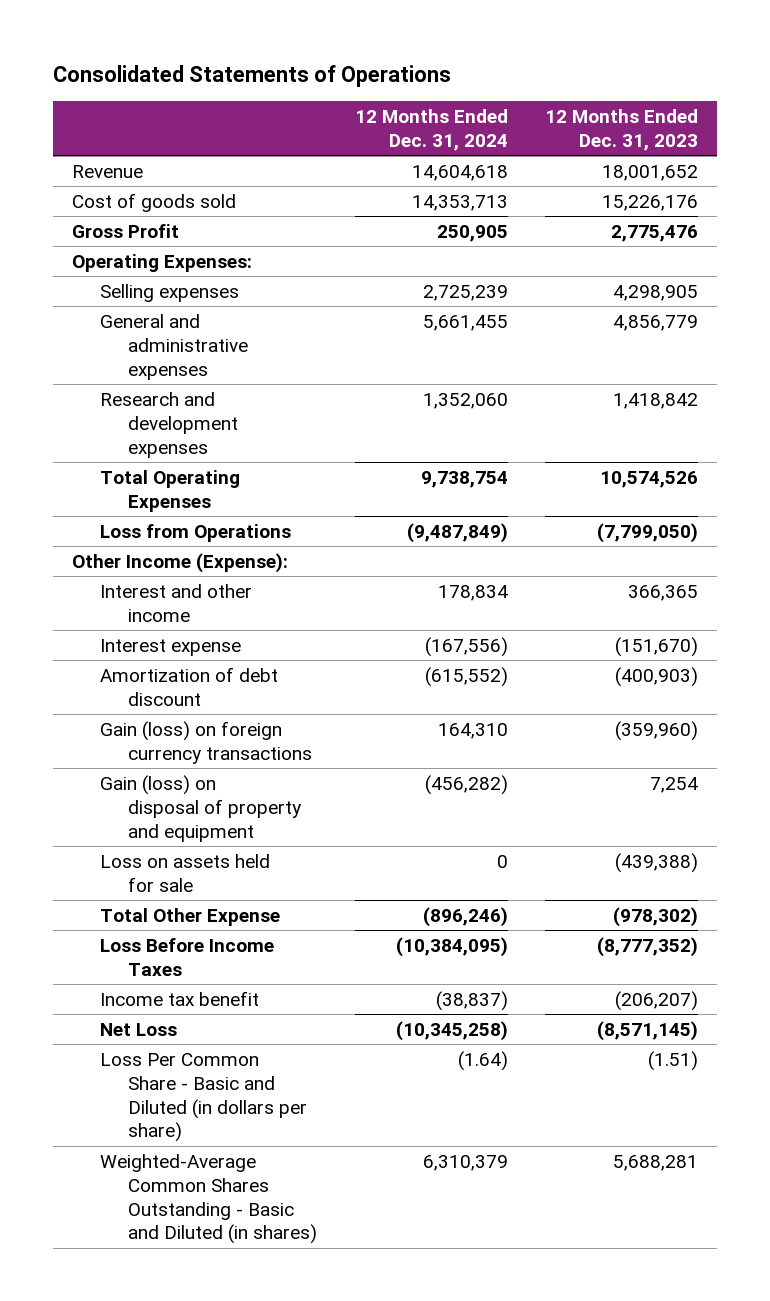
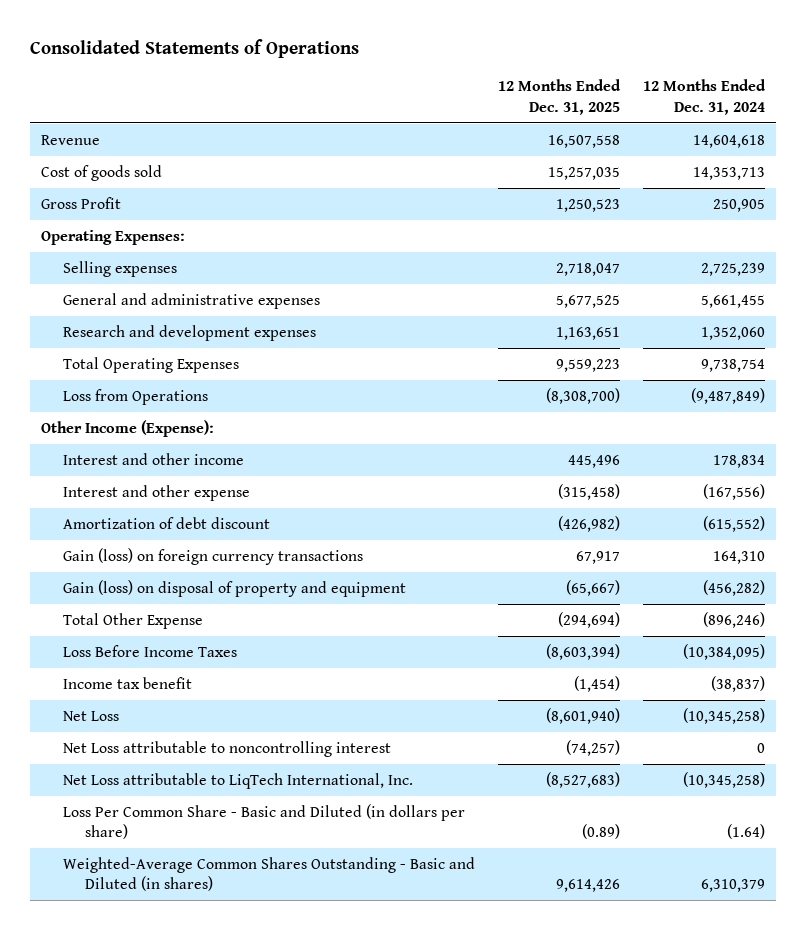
[545,108,699,151] 12 Months Ended Dec. 31, 2023 -> none
none -> [497,79,621,115] 12 Months Ended Dec. 31, 2025
[100,638,242,656] Interest expense -> [63,484,251,501] Interest and other expense
[100,853,271,892] Loss on assets held for sale -> none
none -> [63,740,392,757] Net Loss attributable to noncontrolling interest
none -> [63,772,414,789] Net Loss attributable to LiqTech International, Inc.

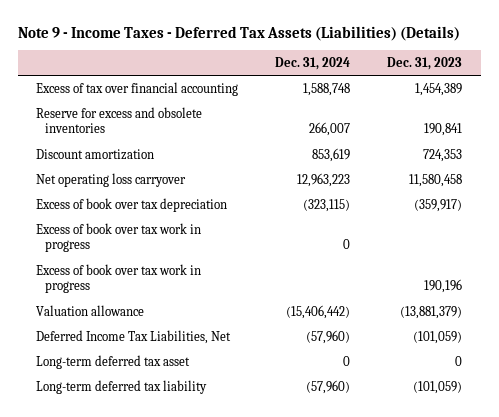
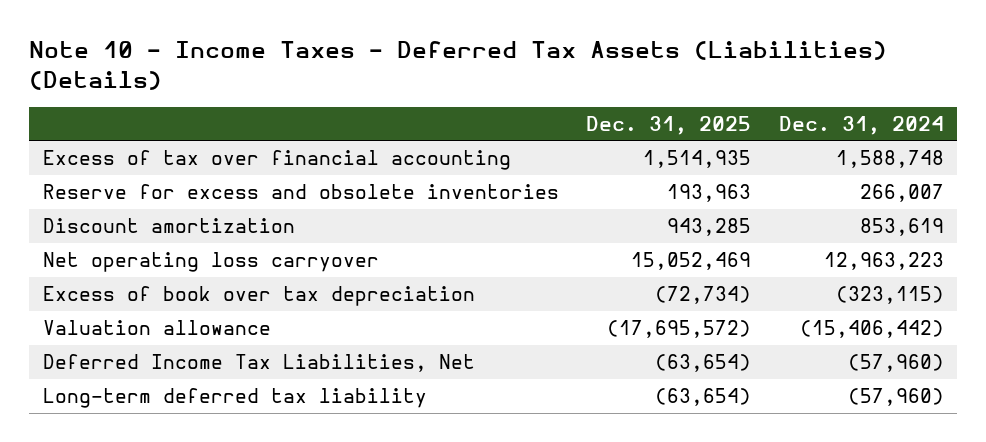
[17,25,460,41] Note 9 - Income Taxes - Deferred Tax Assets (Liabilities) (Details) -> [28,41,887,90] Note 10 - Income Taxes - Deferred Tax Assets (Liabilities) (Details)
[387,56,463,70] Dec. 31, 2023 -> none
none -> [586,115,752,135] Dec. 31, 2025
[36,222,202,253] Excess of book over tax work in progress -> none
[36,263,202,294] Excess of book over tax work in progress -> none
[36,354,191,369] Long-term deferred tax asset -> none

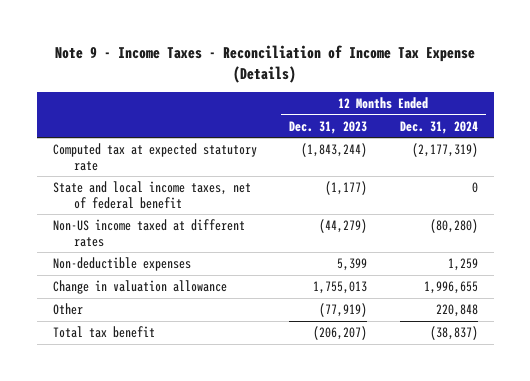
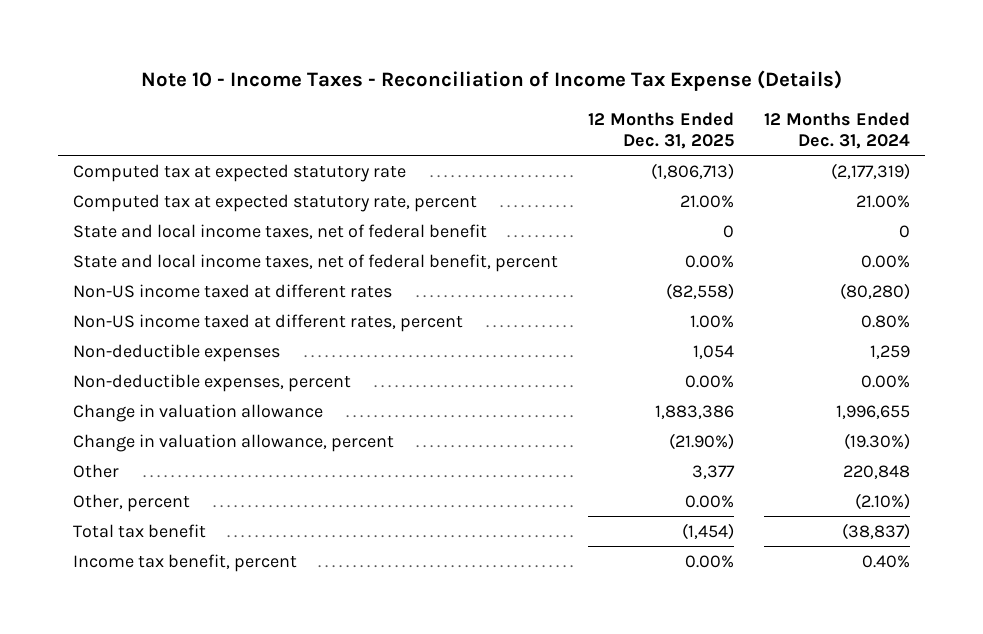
[55,44,476,83] Note 9 - Income Taxes - Reconciliation of Income Tax Expense (Details) -> [140,69,842,91] Note 10 - Income Taxes - Reconciliation of Income Tax Expense (Details)
[289,120,368,134] Dec. 31, 2023 -> none
none -> [588,111,735,150] 12 Months Ended Dec. 31, 2025
none -> [73,193,478,212] Computed tax at expected statutory rate, percent
none -> [73,253,559,272] State and local income taxes, net of federal benefit, percent
none -> [73,313,464,332] Non-US income taxed at different rates, percent
none -> [73,373,352,392] Non-deductible expenses, percent
none -> [73,433,395,452] Change in valuation allowance, percent
none -> [73,493,191,512] Other, percent
none -> [73,553,298,572] Income tax benefit, percent

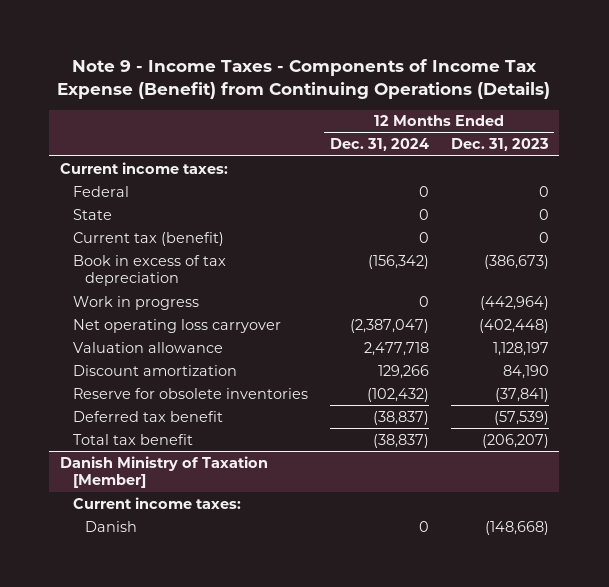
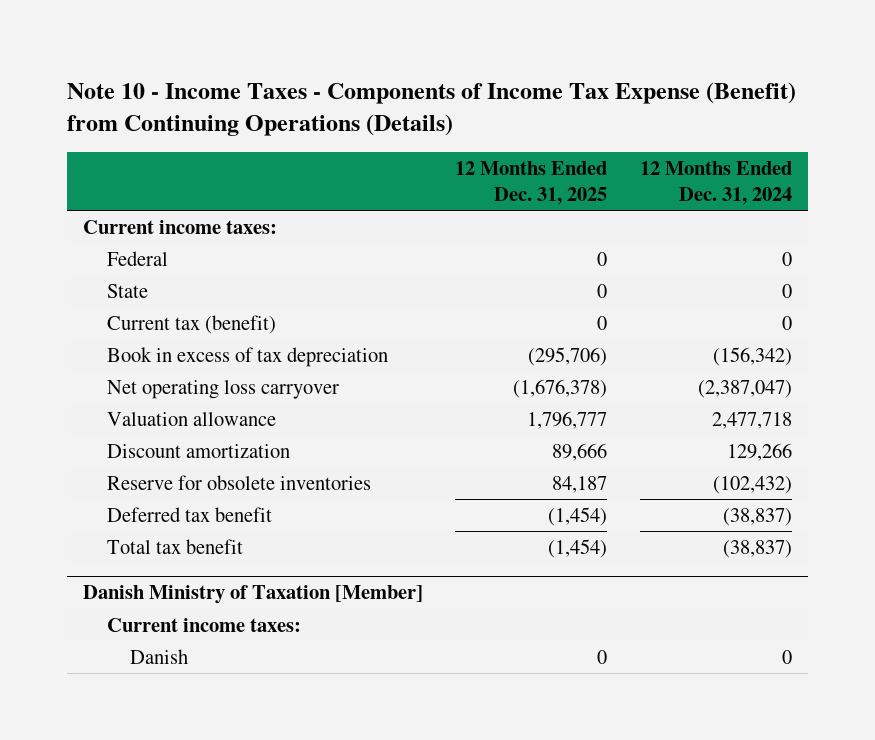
[57,59,551,99] Note 9 - Income Taxes - Components of Income Tax Expense (Benefit) from Continuing Operations (Details) -> [66,81,796,136] Note 10 - Income Taxes - Components of Income Tax Expense (Benefit) from Continuing Operations (Details)
[450,138,549,152] Dec. 31, 2023 -> none
none -> [455,160,608,205] 12 Months Ended Dec. 31, 2025
[72,295,199,310] Work in progress -> none

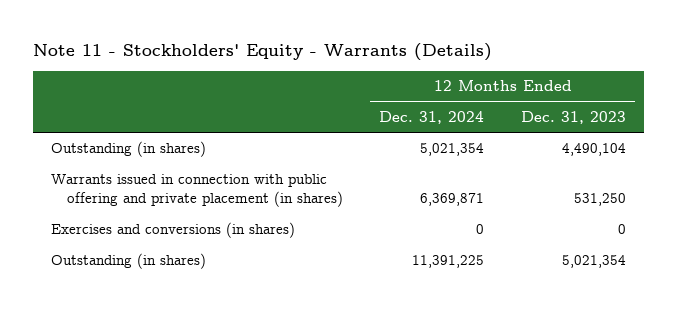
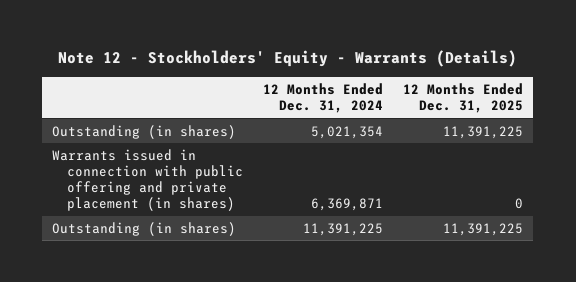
[32,43,492,62] Note 11 - Stockholders' Equity - Warrants (Details) -> [57,50,517,68] Note 12 - Stockholders' Equity - Warrants (Details)
[520,111,626,125] Dec. 31, 2023 -> none
none -> [403,83,524,114] 12 Months Ended Dec. 31, 2025
[50,222,295,239] Exercises and conversions (in shares) -> none

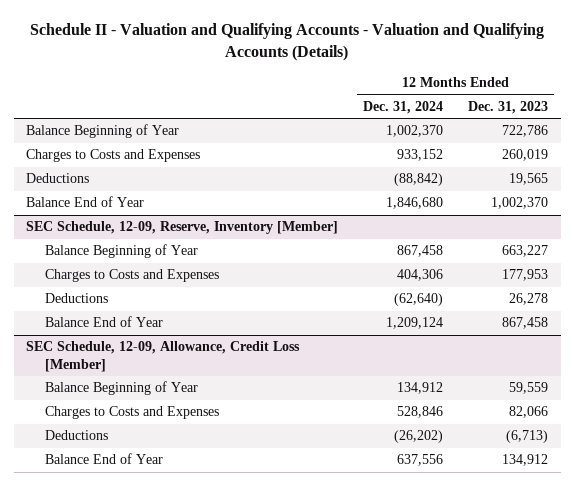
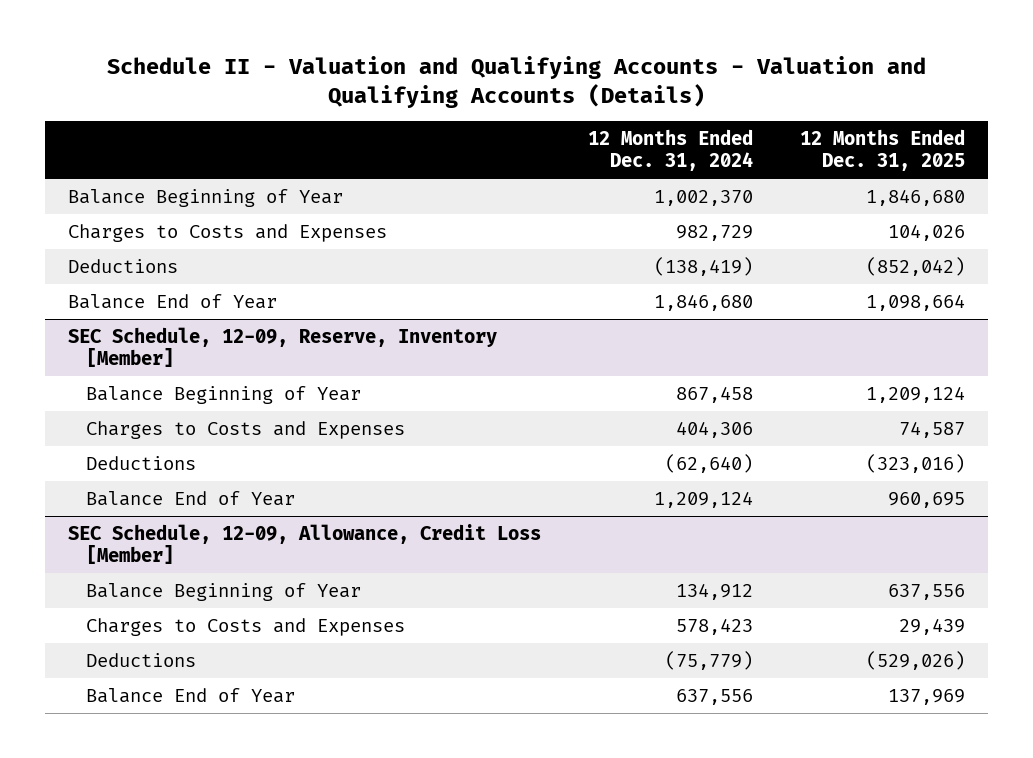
[468,101,549,115] Dec. 31, 2023 -> none
none -> [799,129,965,172] 12 Months Ended Dec. 31, 2025
[397,149,444,162] 933,152 -> [676,224,754,241] 982,729
[394,173,444,187] (88,842) -> [654,256,754,276] (138,419)
[397,406,444,419] 528,846 -> [676,617,754,635] 578,423
[394,430,444,444] (26,202) -> [665,650,754,670] (75,779)

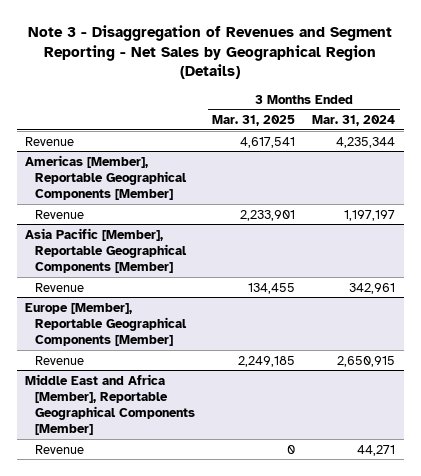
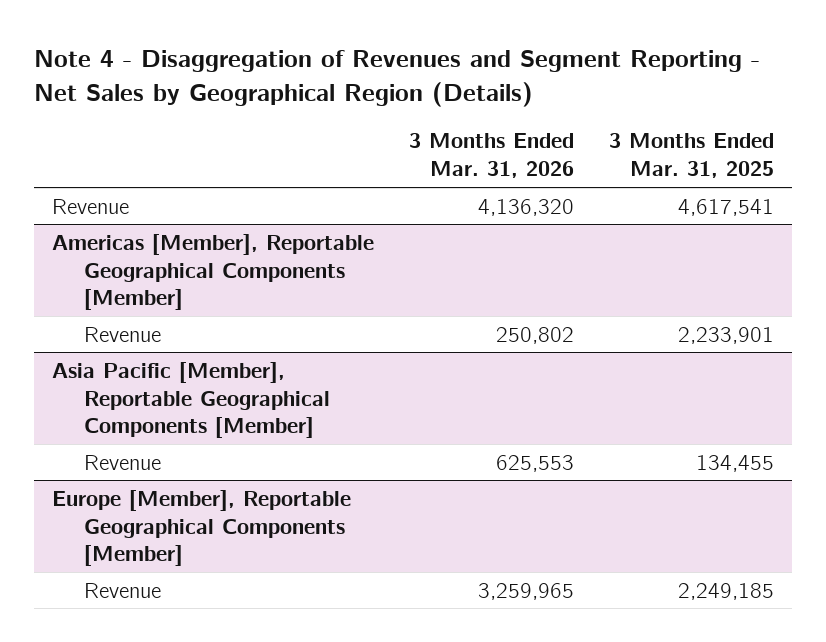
[28,24,393,80] Note 3 - Disaggregation of Revenues and Segment Reporting - Net Sales by Geographical Region (Details) -> [33,50,760,108] Note 4 - Disaggregation of Revenues and Segment Reporting - Net Sales by Geographical Region (Details)
[312,115,396,127] Mar. 31, 2024 -> none
none -> [408,133,574,179] 3 Months Ended Mar. 31, 2026
[25,373,195,436] Middle East and Africa [Member], Reportable Geographical Components [Member] -> none
[34,444,84,454] Revenue -> none

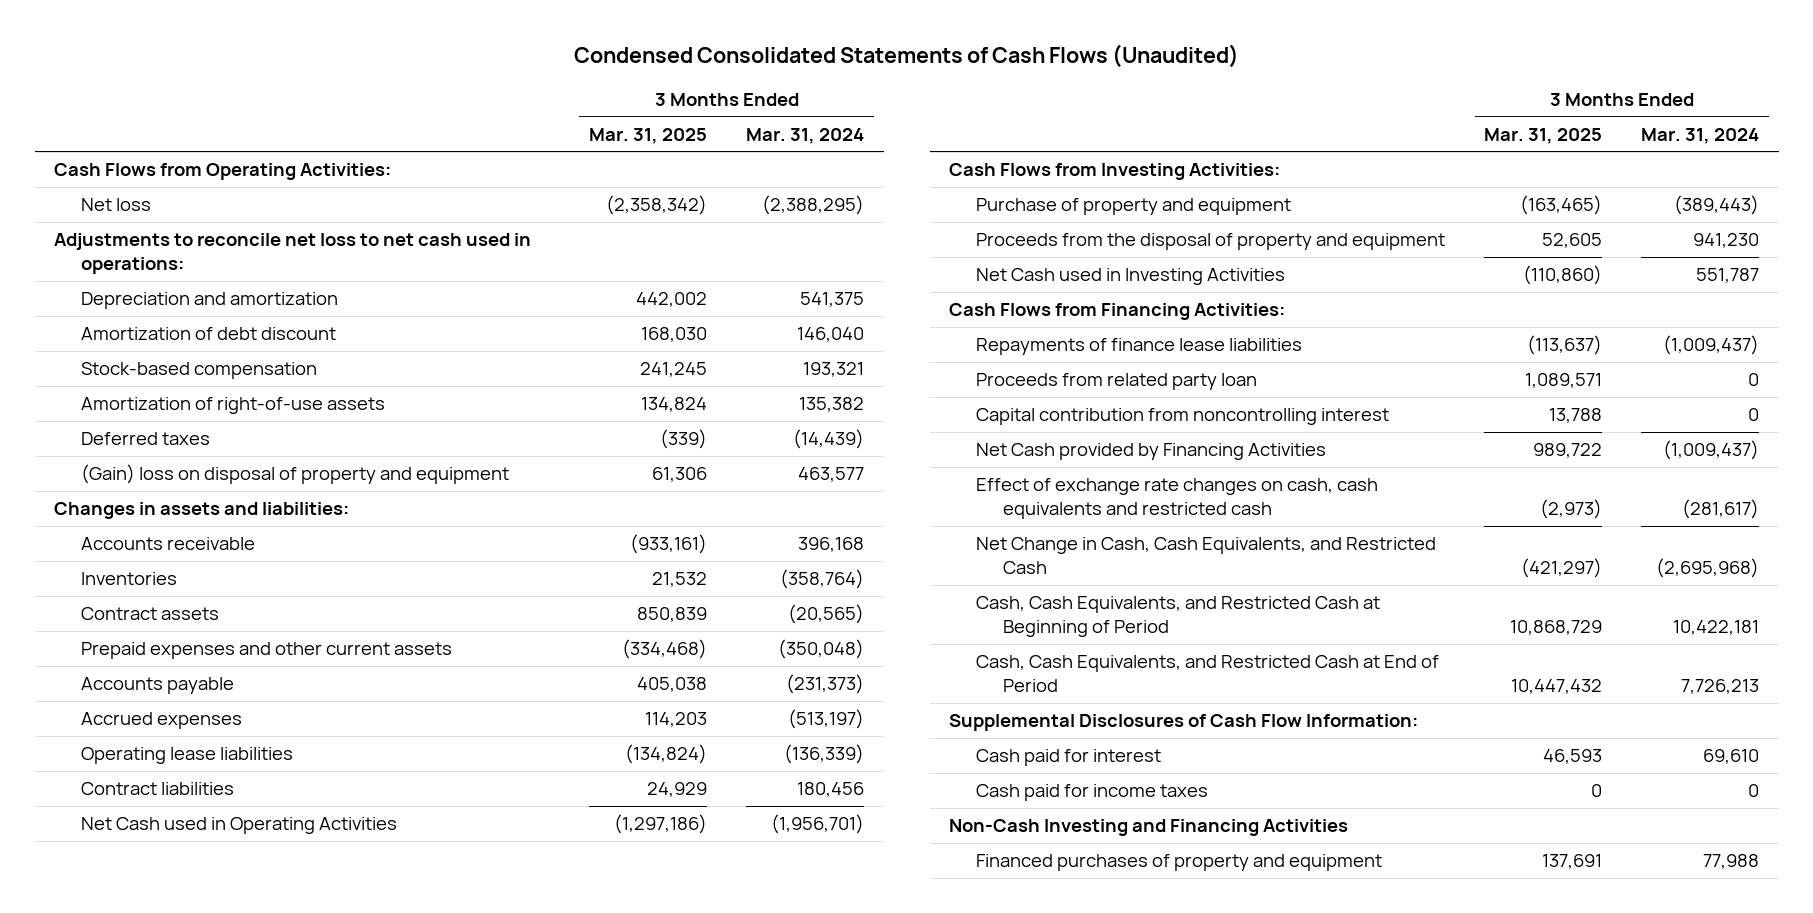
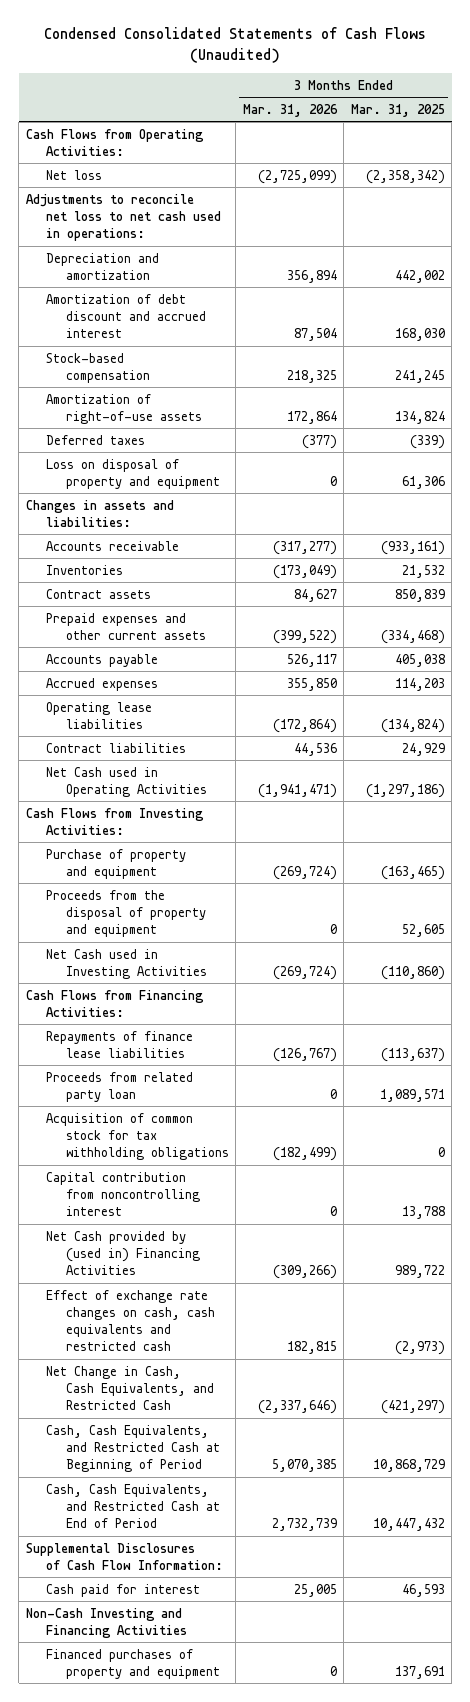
[746,127,865,144] Mar. 31, 2024 -> none
none -> [242,103,338,117] Mar. 31, 2026
[80,327,336,341] Amortization of debt discount -> [45,293,206,338] Amortization of debt discount and accrued interest
[80,464,509,485] (Gain) loss on disposal of property and equipment -> [45,458,220,489] Loss on disposal of property and equipment
none -> [45,1112,229,1160] Acquisition of common stock for tax withholding obligations
[976,443,1327,461] Net Cash provided by Financing Activities -> [45,1230,200,1275] Net Cash provided by (used in) Financing Activities
[976,784,1209,802] Cash paid for income taxes -> none

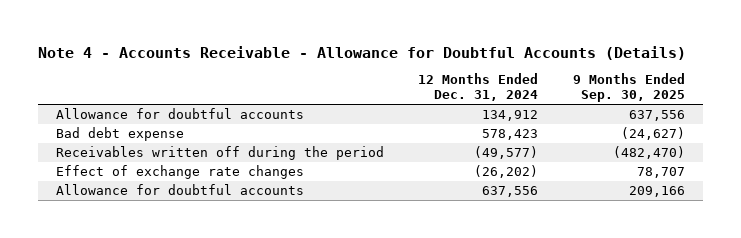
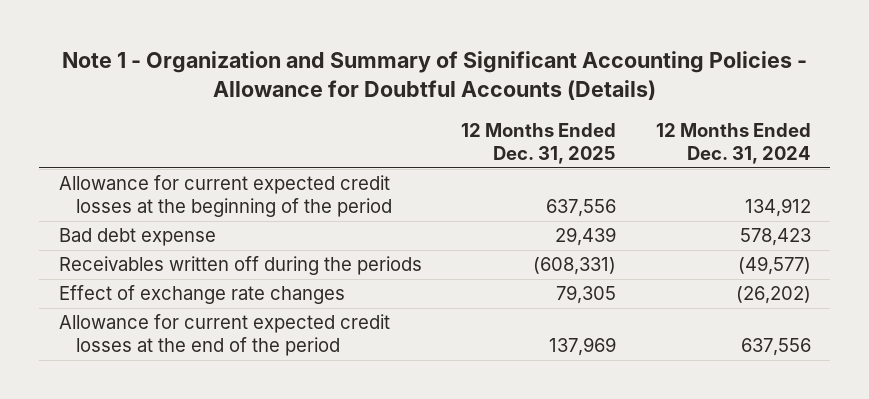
[38,45,687,60] Note 4 - Accounts Receivable - Allowance for Doubtful Accounts (Details) -> [61,51,807,101] Note 1 - Organization and Summary of Significant Accounting Policies - Allowance for Doubtful Accounts (Details)
[573,72,686,103] 9 Months Ended Sep. 30, 2025 -> none
none -> [461,123,617,165] 12 Months Ended Dec. 31, 2025
[55,107,304,119] Allowance for doubtful accounts -> [58,175,392,218] Allowance for current expected credit losses at the beginning of the period
[55,145,384,160] Receivables written off during the period -> [58,256,422,276] Receivables written off during the periods
[55,183,304,195] Allowance for doubtful accounts -> [58,314,390,357] Allowance for current expected credit losses at the end of the period

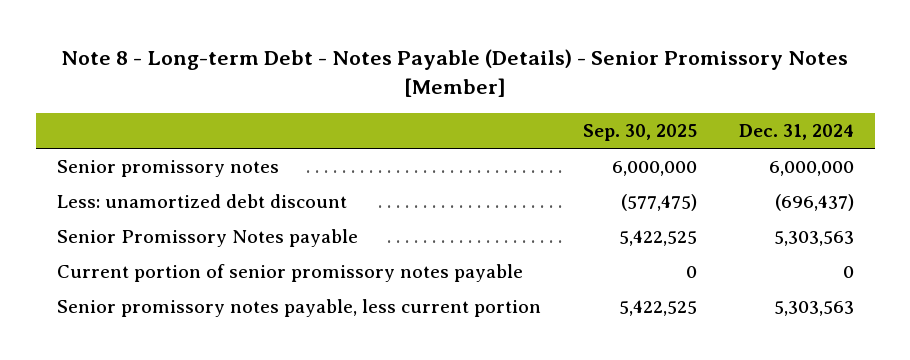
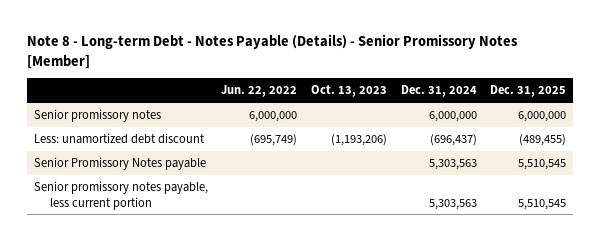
[582,124,697,142] Sep. 30, 2025 -> none
none -> [221,85,298,98] Jun. 22, 2022
none -> [311,85,388,98] Oct. 13, 2023
none -> [490,85,567,98] Dec. 31, 2025
[56,264,523,283] Current portion of senior promissory notes payable -> none

